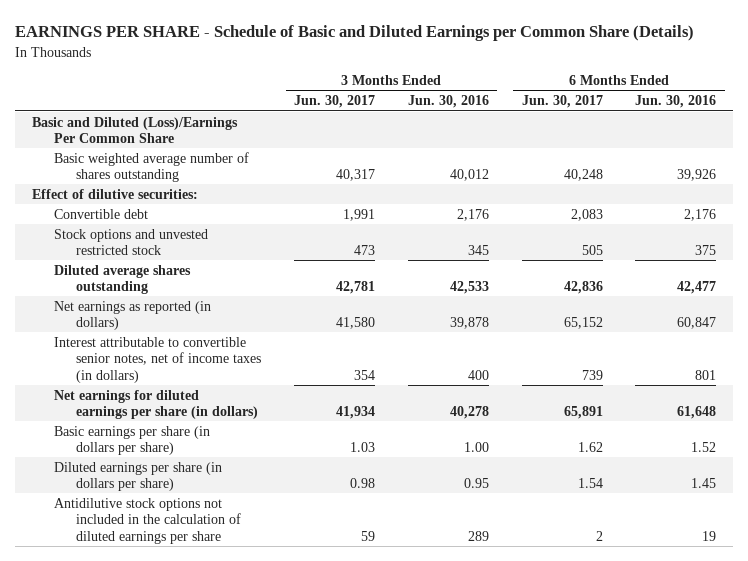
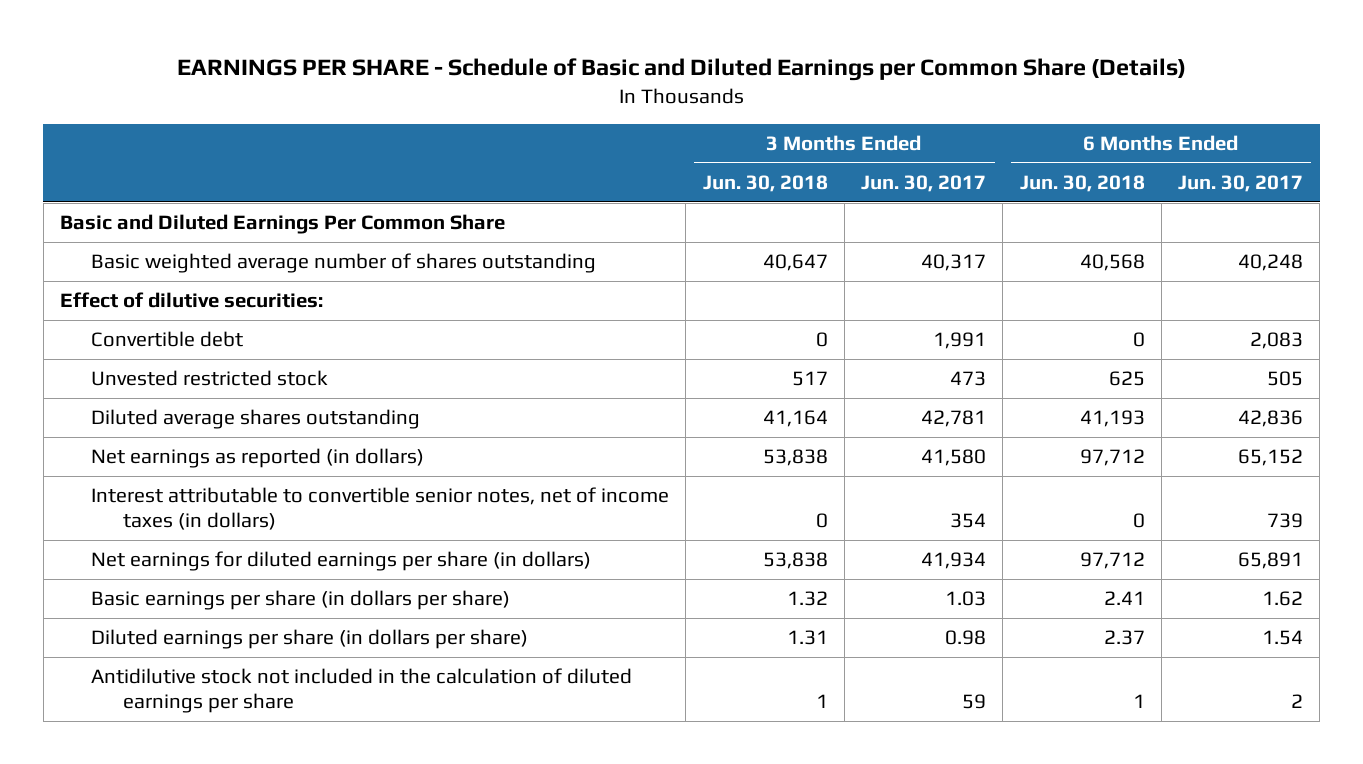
[407,95,489,109] Jun. 30, 2016 -> none
[635,95,717,109] Jun. 30, 2016 -> none
none -> [702,174,828,192] Jun. 30, 2018
none -> [1019,174,1145,192] Jun. 30, 2018
[31,116,238,144] Basic and Diluted (Loss)/Earnings Per Common Share -> [59,214,505,235] Basic and Diluted Earnings Per Common Share
[54,228,209,256] Stock options and unvested restricted stock -> [91,370,329,387] Unvested restricted stock
[54,497,242,544] Antidilutive stock options not included in the calculation of diluted earnings per share -> [91,668,633,714] Antidilutive stock not included in the calculation of diluted earnings per share

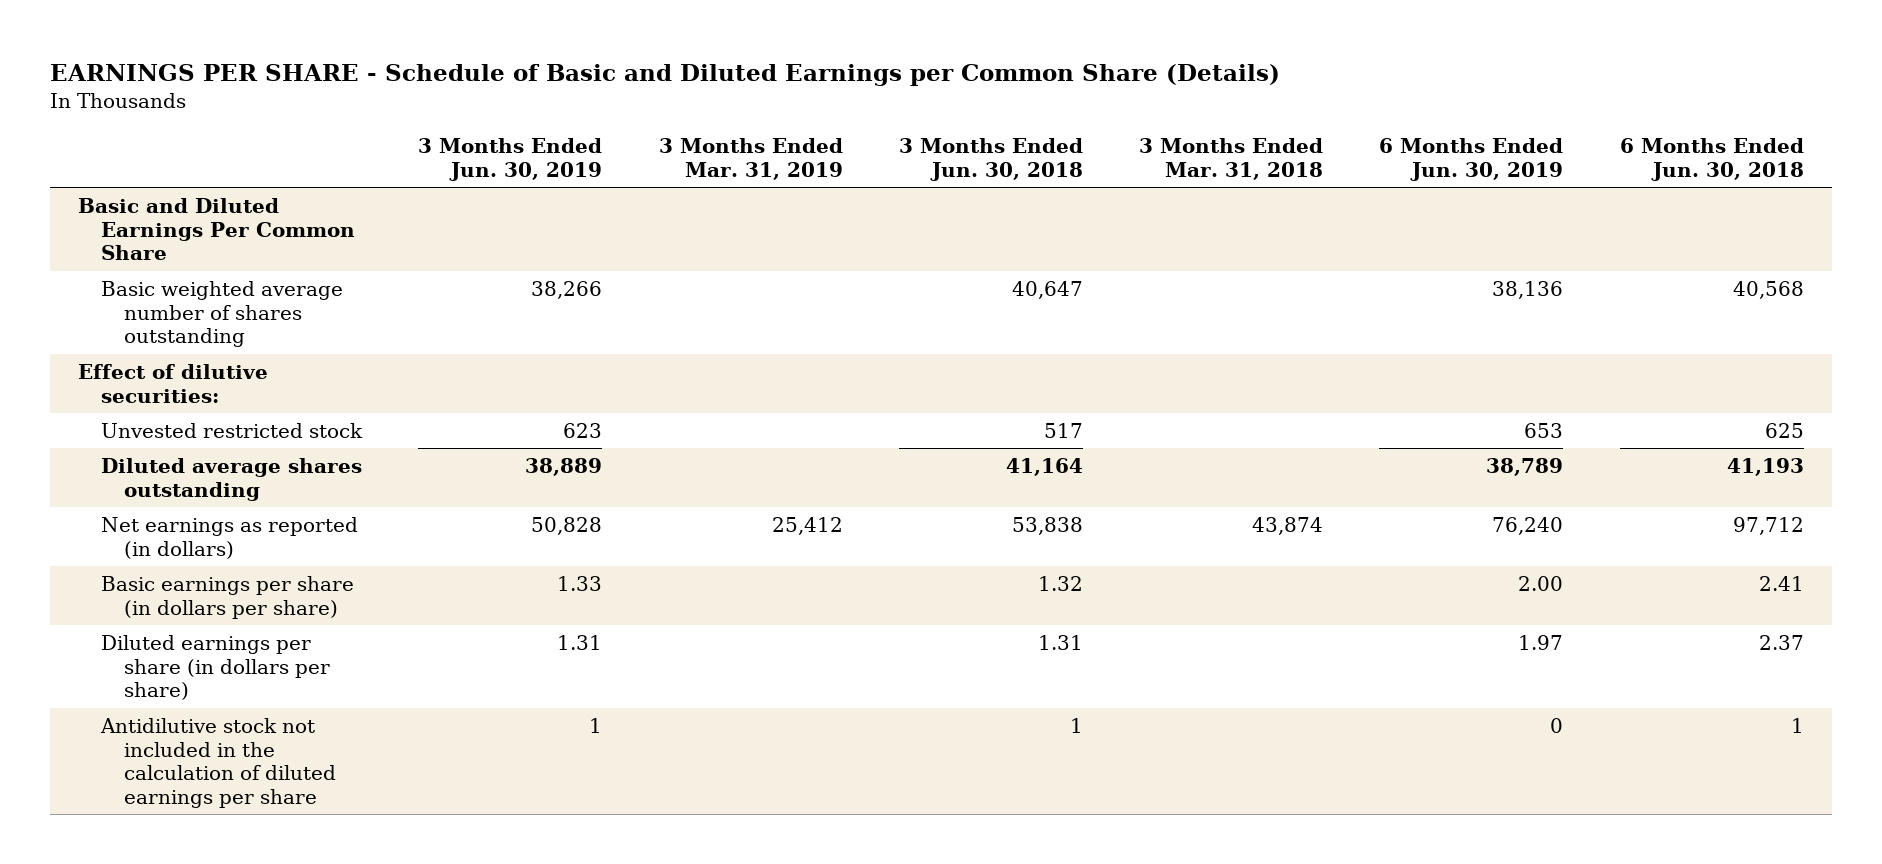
[861,174,987,192] Jun. 30, 2017 -> none
[1178,174,1304,192] Jun. 30, 2017 -> none
none -> [418,138,603,182] 3 Months Ended Jun. 30, 2019
none -> [658,138,843,181] 3 Months Ended Mar. 31, 2019
none -> [1139,138,1324,181] 3 Months Ended Mar. 31, 2018
none -> [1379,138,1564,182] 6 Months Ended Jun. 30, 2019
[91,331,244,348] Convertible debt -> none
[91,487,670,531] Interest attributable to convertible senior notes, net of income taxes (in dollars) -> none
[91,551,592,572] Net earnings for diluted earnings per share (in dollars) -> none

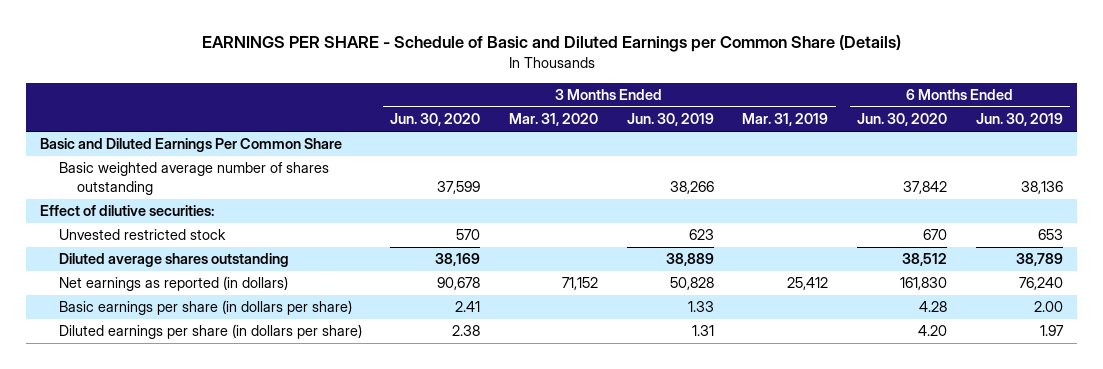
[898,138,1083,182] 3 Months Ended Jun. 30, 2018 -> none
[1139,138,1324,181] 3 Months Ended Mar. 31, 2018 -> none
[1619,138,1804,182] 6 Months Ended Jun. 30, 2018 -> none
none -> [390,113,481,127] Jun. 30, 2020
none -> [509,113,599,127] Mar. 31, 2020
none -> [857,113,948,127] Jun. 30, 2020
[100,717,336,809] Antidilutive stock not included in the calculation of diluted earnings per share -> none

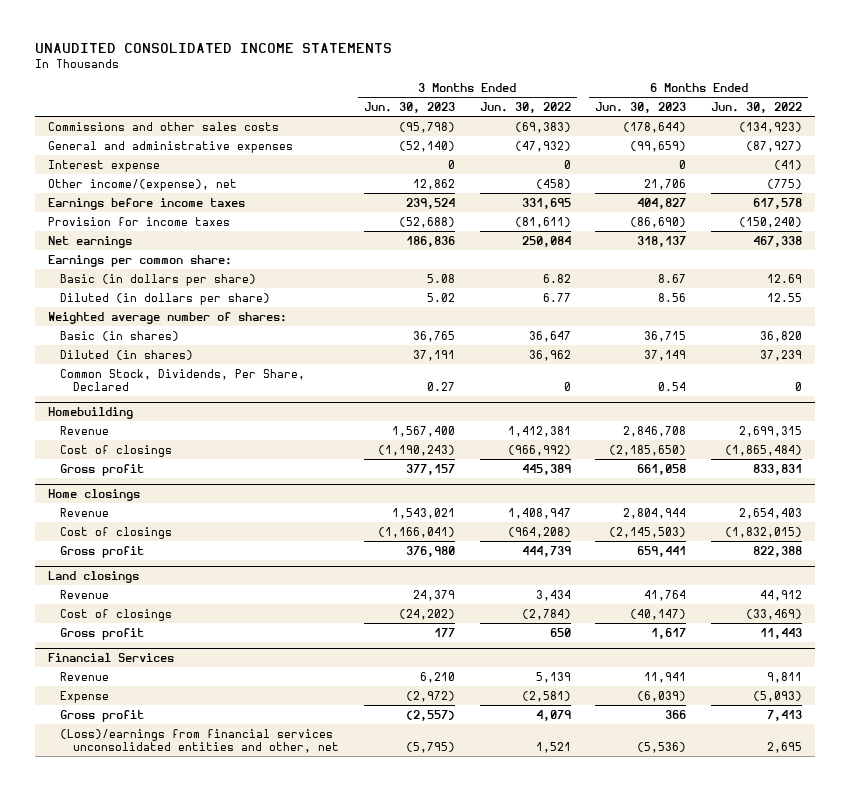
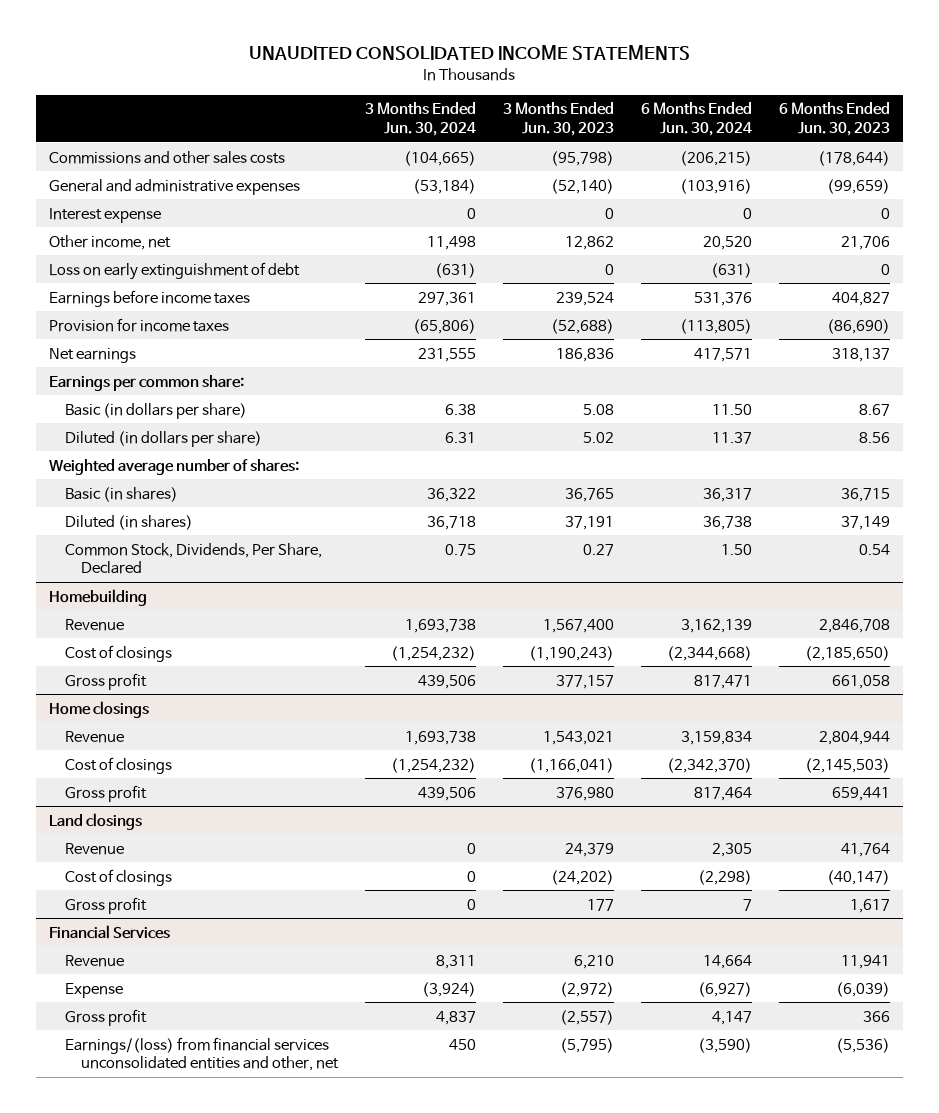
[479,102,571,114] Jun. 30, 2022 -> none
[711,102,803,114] Jun. 30, 2022 -> none
none -> [364,102,476,136] 3 Months Ended Jun. 30, 2024
none -> [640,102,752,136] 6 Months Ended Jun. 30, 2024
[47,178,237,191] Other income/(expense), net -> [49,234,172,250] Other income, net
none -> [49,261,301,280] Loss on early extinguishment of debt
[60,728,340,753] (Loss)/earnings from financial services unconsolidated entities and other, net -> [65,1036,339,1072] Earnings/(loss) from financial services unconsolidated entities and other, net

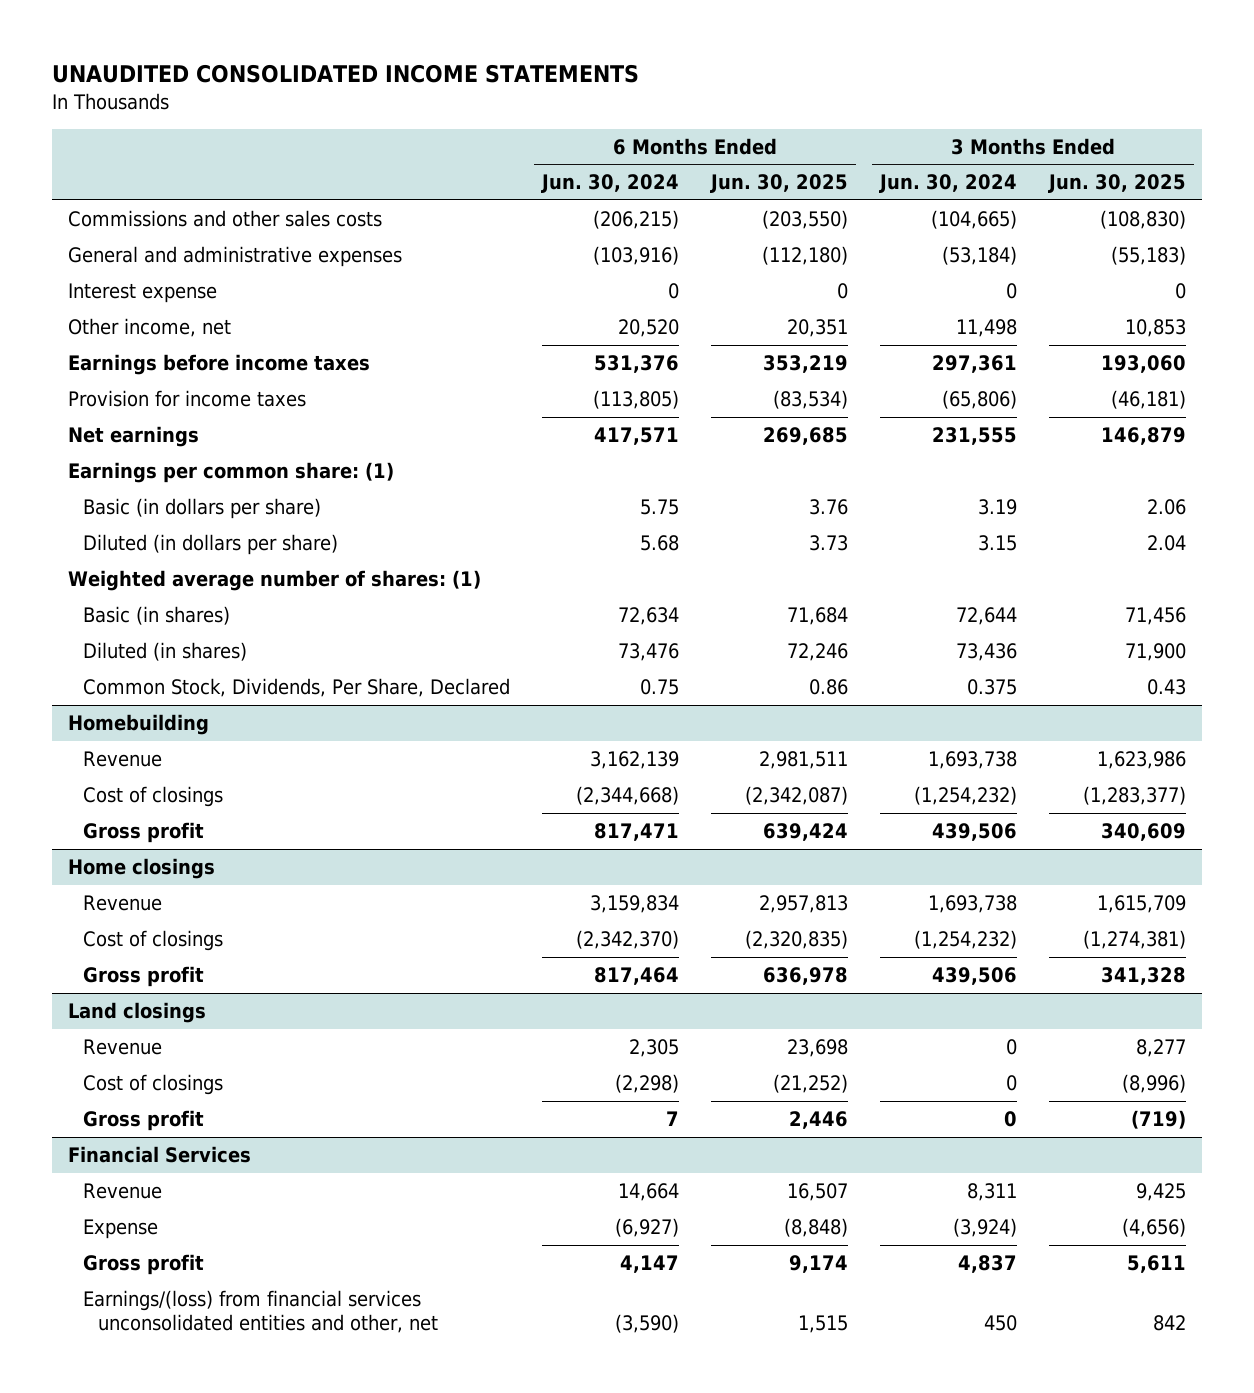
[502,102,614,136] 3 Months Ended Jun. 30, 2023 -> none
[778,102,890,136] 6 Months Ended Jun. 30, 2023 -> none
none -> [709,174,848,194] Jun. 30, 2025
none -> [1048,174,1187,194] Jun. 30, 2025
[49,261,301,280] Loss on early extinguishment of debt -> none
[49,374,245,391] Earnings per common share: -> [67,461,394,483] Earnings per common share: (1)
[444,403,476,415] 6.38 -> [977,498,1017,515] 3.19
[711,403,752,415] 11.50 -> [639,498,679,515] 5.75
[444,431,476,443] 6.31 -> [977,534,1017,551] 3.15
[711,431,752,444] 11.37 -> [639,534,679,551] 5.68
[49,458,300,475] Weighted average number of shares: -> [67,569,481,591] Weighted average number of shares: (1)
[426,487,476,502] 36,322 -> [955,606,1017,625] 72,644
[702,487,752,502] 36,317 -> [617,606,679,625] 72,634
[426,515,476,530] 36,718 -> [955,642,1017,661] 73,436
[702,515,752,530] 36,738 -> [617,642,679,661] 73,476
[444,543,476,556] 0.75 -> [966,678,1017,695] 0.375
[720,543,752,555] 1.50 -> [639,678,679,695] 0.75

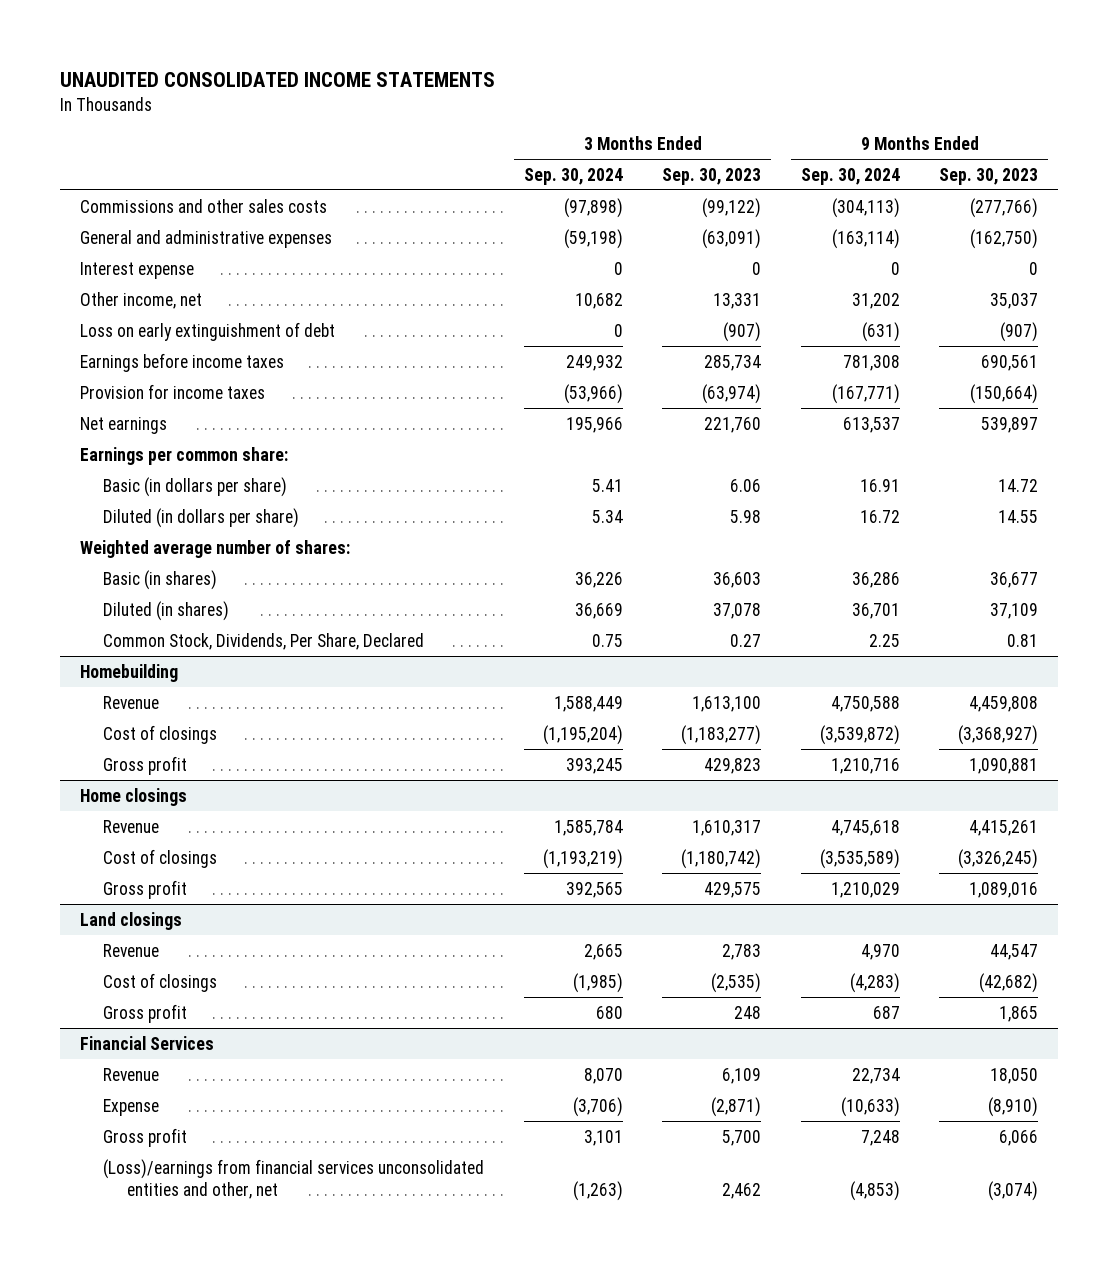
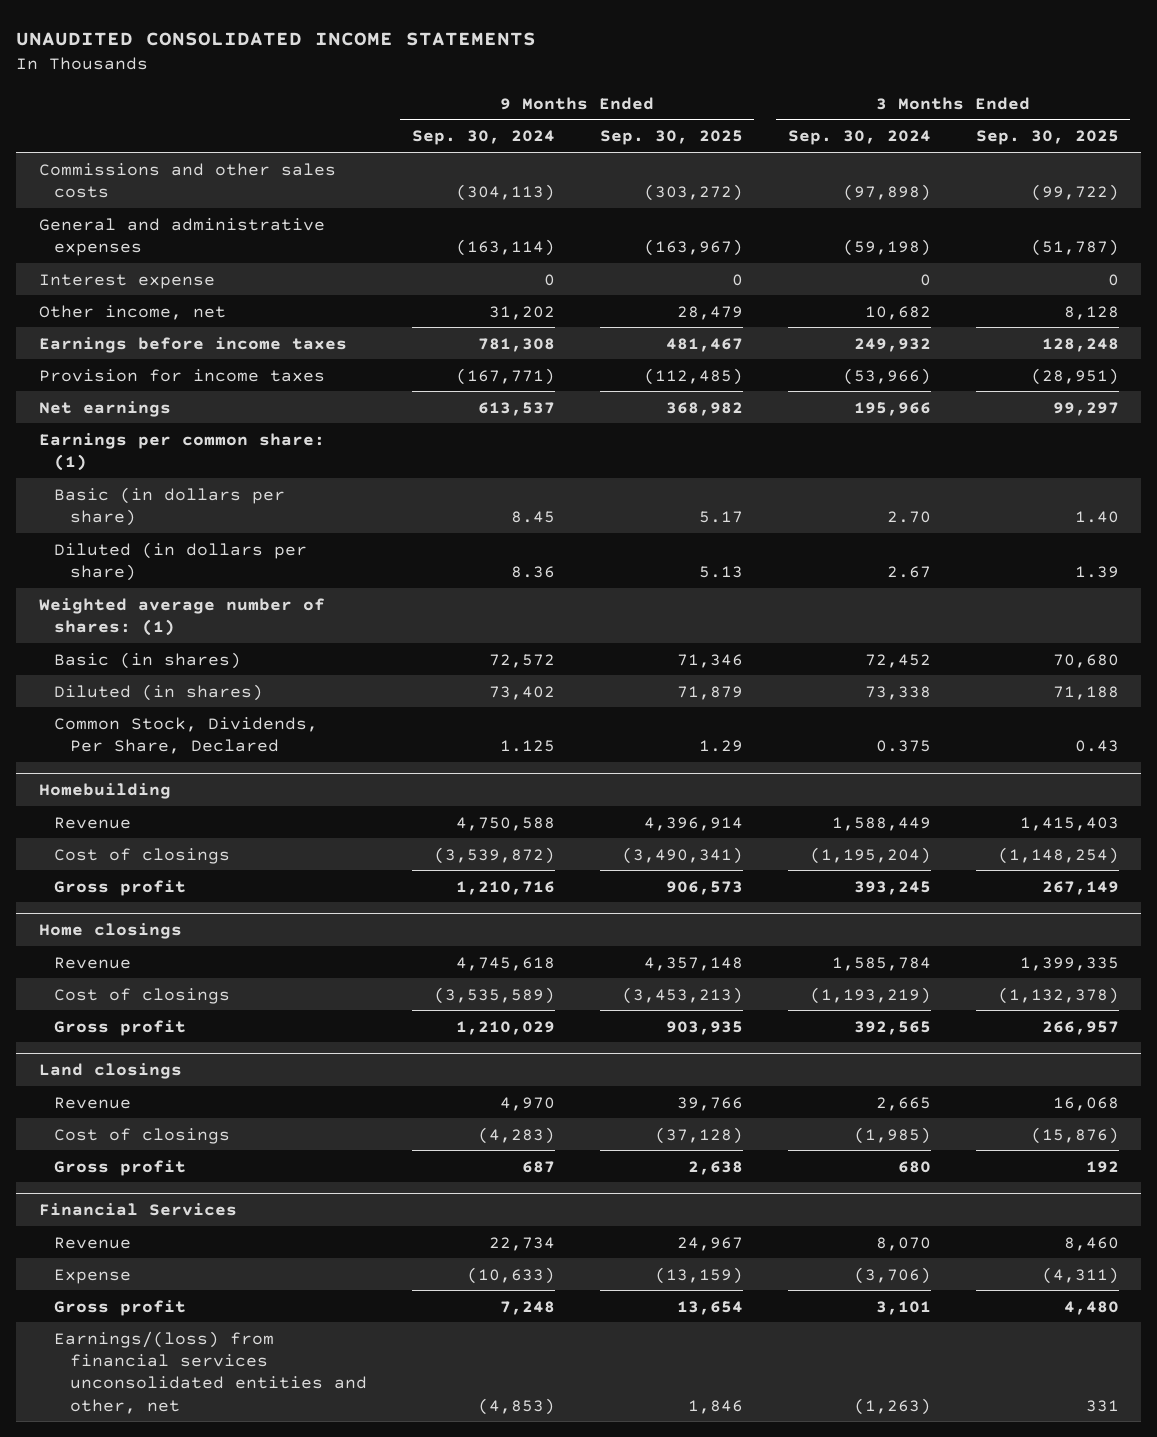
[662,167,762,185] Sep. 30, 2023 -> none
[939,167,1039,185] Sep. 30, 2023 -> none
none -> [599,130,743,146] Sep. 30, 2025
none -> [975,130,1119,146] Sep. 30, 2025
[79,321,335,341] Loss on early extinguishment of debt -> none
[79,446,288,465] Earnings per common share: -> [38,432,325,471] Earnings per common share: (1)
[591,478,623,492] 5.41 -> [886,510,931,523] 2.70
[859,478,900,492] 16.91 -> [510,510,555,523] 8.45
[591,509,623,523] 5.34 -> [886,565,931,578] 2.67
[859,509,900,523] 16.72 -> [510,565,555,578] 8.36
[79,539,350,558] Weighted average number of shares: -> [38,597,325,636] Weighted average number of shares: (1)
[574,571,623,588] 36,226 -> [864,653,931,668] 72,452
[851,571,900,588] 36,286 -> [488,653,555,668] 72,572
[574,602,623,619] 36,669 -> [864,685,931,700] 73,338
[851,602,900,619] 36,701 -> [488,685,555,700] 73,402
[591,633,623,647] 0.75 -> [875,739,931,752] 0.375
[868,633,900,647] 2.25 -> [499,739,555,752] 1.125
[103,1158,485,1200] (Loss)/earnings from financial services unconsolidated entities and other, net -> [54,1330,367,1414] Earnings/(loss) from financial services unconsolidated entities and other, net

